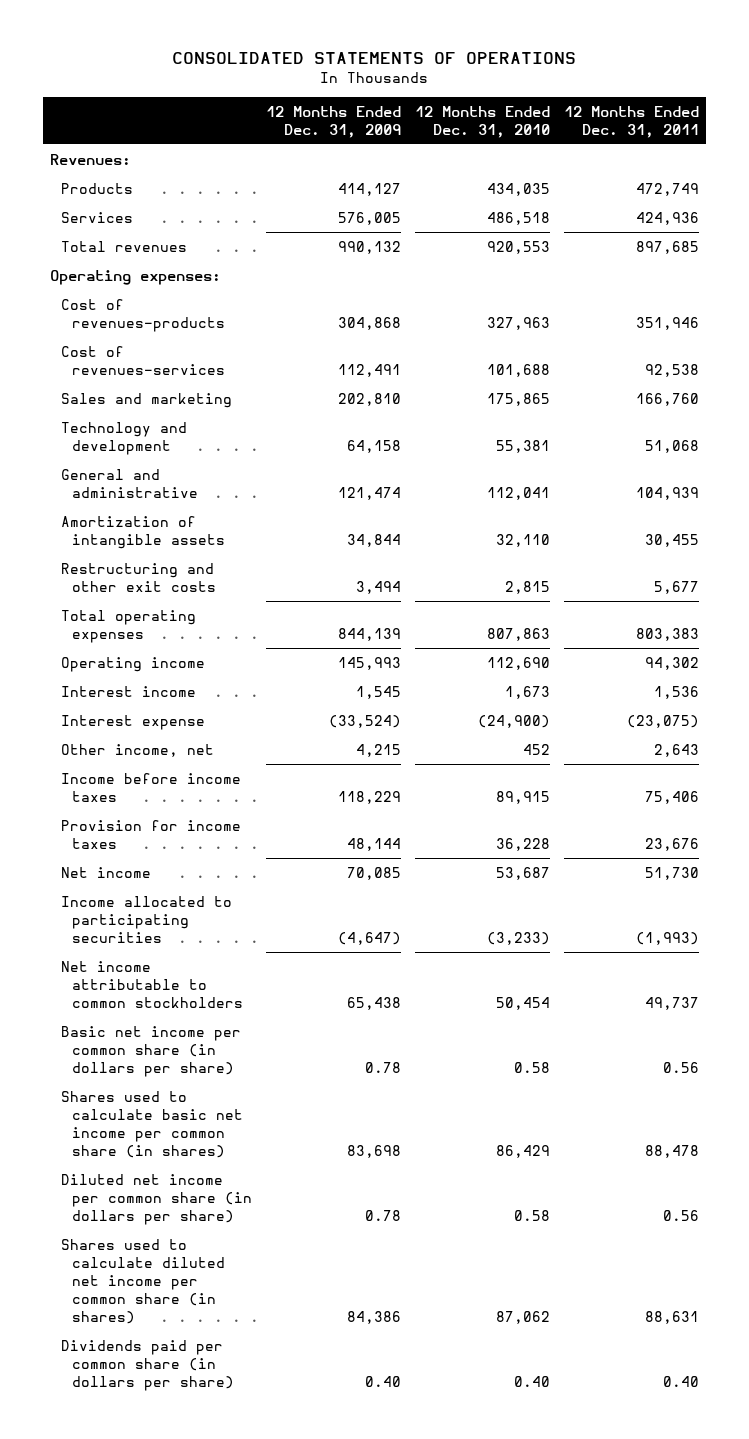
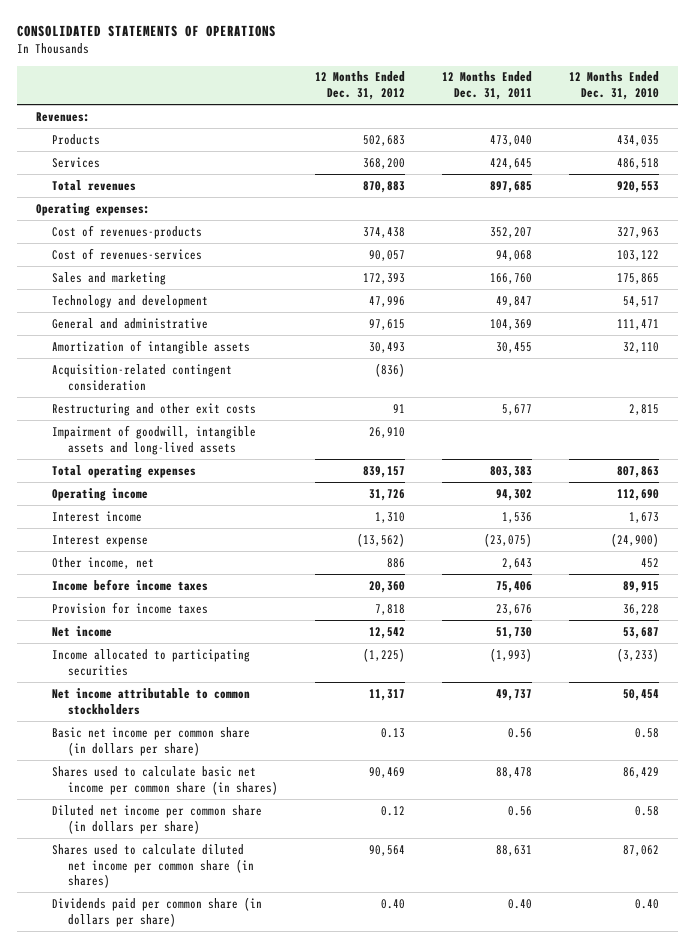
[265,105,401,138] 12 Months Ended Dec. 31, 2009 -> none
none -> [315,71,406,101] 12 Months Ended Dec. 31, 2012
[636,182,700,196] 472,749 -> [490,134,533,146] 473,040
[636,211,700,225] 424,936 -> [490,157,533,169] 424,645
[636,316,700,330] 351,946 -> [490,226,533,238] 352,207
[486,363,550,377] 101,688 -> [617,249,660,261] 103,122
[645,363,700,377] 92,538 -> [496,249,533,261] 94,068
[495,439,550,453] 55,381 -> [623,295,660,307] 54,517
[645,439,700,453] 51,068 -> [496,295,533,307] 49,847
[486,486,550,500] 112,041 -> [617,318,660,330] 111,471
[636,486,700,500] 104,939 -> [490,318,533,330] 104,369
none -> [51,363,232,391] Acquisition-related contingent consideration
none -> [51,424,256,455] Impairment of goodwill, intangible assets and long-lived assets

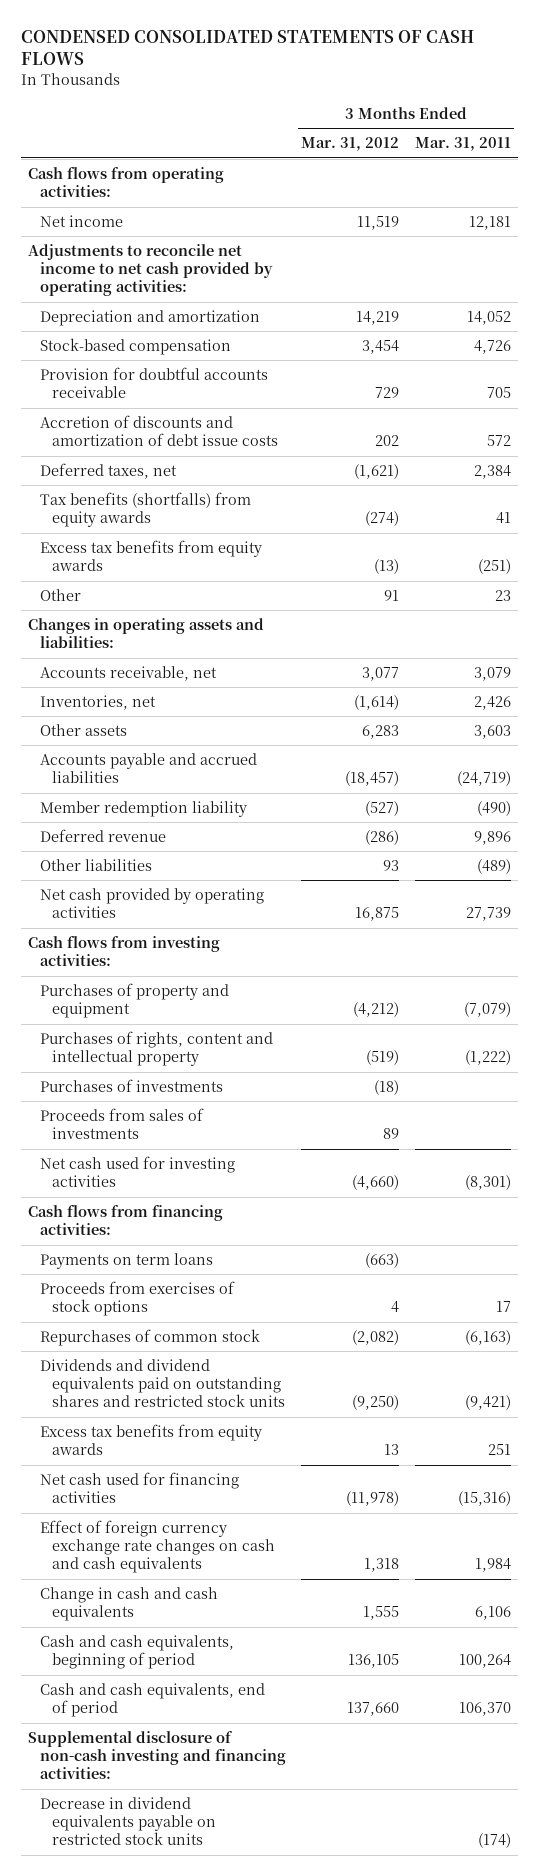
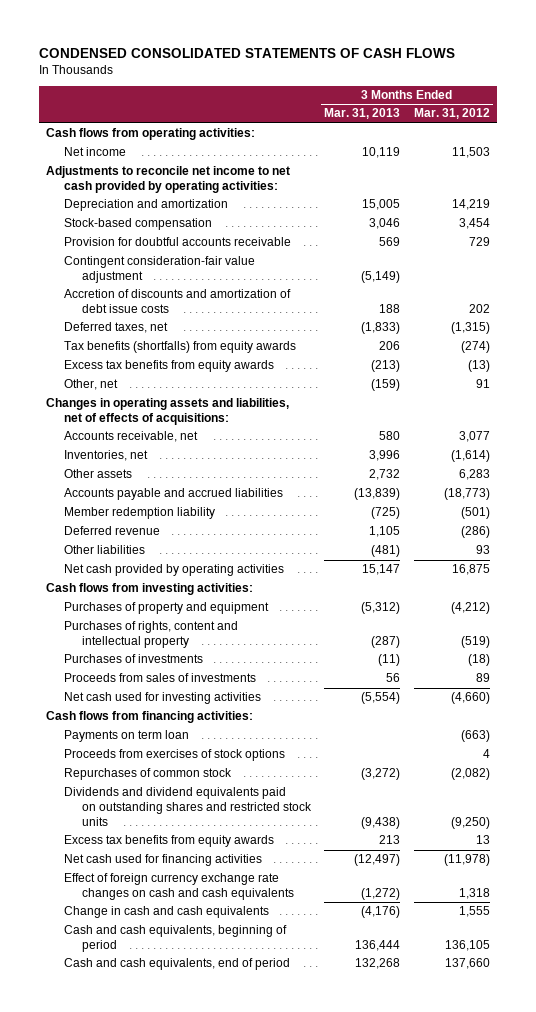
[414,137,511,152] Mar. 31, 2011 -> none
none -> [324,108,401,120] Mar. 31, 2013
[357,215,400,230] 11,519 -> [451,147,490,159] 11,503
none -> [64,256,256,283] Contingent consideration-fair value adjustment
[354,463,400,479] (1,621) -> [450,322,490,335] (1,315)
[40,588,82,601] Other -> [64,379,119,391] Other, net
[28,617,265,649] Changes in operating assets and liabilities: -> [46,398,290,425] Changes in operating assets and liabilities, net of effects of acquisitions:
[345,771,400,787] (18,457) -> [443,488,490,501] (18,773)
[365,800,400,816] (527) -> [460,507,490,520] (501)
[40,1252,214,1269] Payments on term loans -> [64,730,190,743] Payments on term loan
[28,1730,287,1780] Supplemental disclosure of non-cash investing and financing activities: -> none
[40,1796,217,1846] Decrease in dividend equivalents payable on restricted stock units -> none

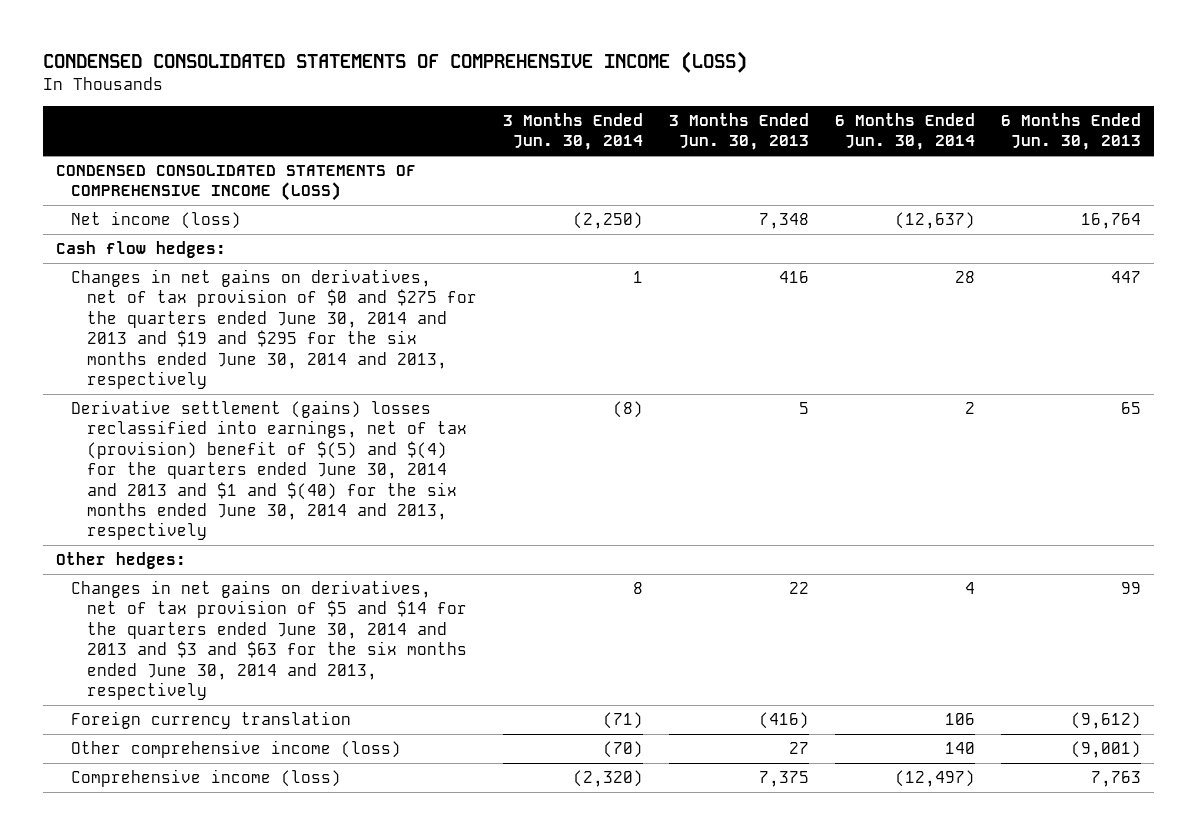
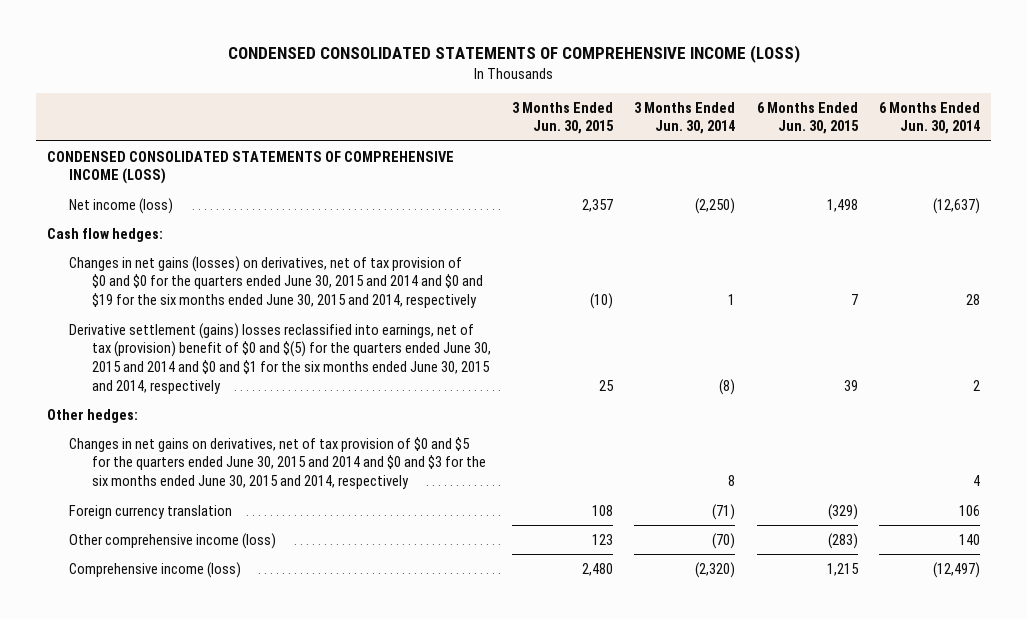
[668,112,809,151] 3 Months Ended Jun. 30, 2013 -> none
[1001,112,1142,151] 6 Months Ended Jun. 30, 2013 -> none
none -> [511,101,614,135] 3 Months Ended Jun. 30, 2015
none -> [756,101,859,135] 6 Months Ended Jun. 30, 2015
[71,268,477,389] Changes in net gains on derivatives, net of tax provision of $0 and $275 for the quarters ended June 30, 2014 and 2013 and $19 and $295 for the six months ended June 30, 2014 and 2013, respectively -> [69,255,483,309] Changes in net gains (losses) on derivatives, net of tax provision of $0 and $0 for the quarters ended June 30, 2015 and 2014 and $0 and $19 for the six months ended June 30, 2015 and 2014, respectively
[71,399,467,541] Derivative settlement (gains) losses reclassified into earnings, net of tax (provision) benefit of $(5) and $(4) for the quarters ended June 30, 2014 and 2013 and $1 and $(40) for the six months ended June 30, 2014 and 2013, respectively -> [69,322,491,395] Derivative settlement (gains) losses reclassified into earnings, net of tax (provision) benefit of $0 and $(5) for the quarters ended June 30, 2015 and 2014 and $0 and $1 for the six months ended June 30, 2015 and 2014, respectively
[71,579,467,700] Changes in net gains on derivatives, net of tax provision of $5 and $14 for the quarters ended June 30, 2014 and 2013 and $3 and $63 for the six months ended June 30, 2014 and 2013, respectively -> [69,436,486,490] Changes in net gains on derivatives, net of tax provision of $0 and $5 for the quarters ended June 30, 2015 and 2014 and $0 and $3 for the six months ended June 30, 2015 and 2014, respectively

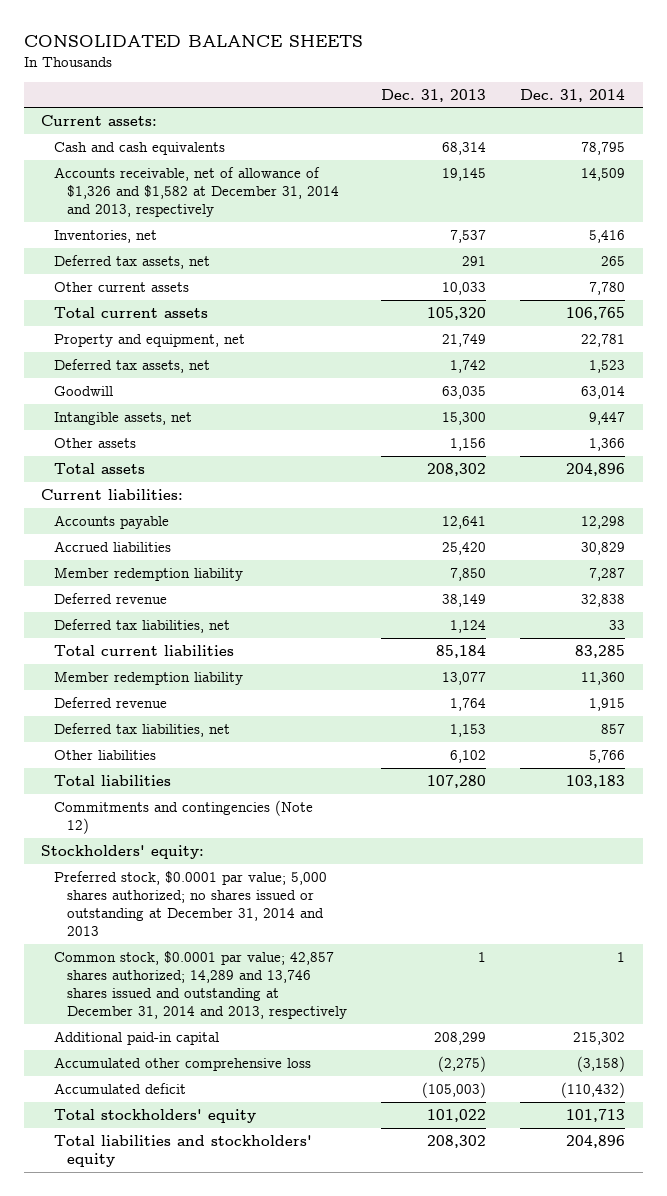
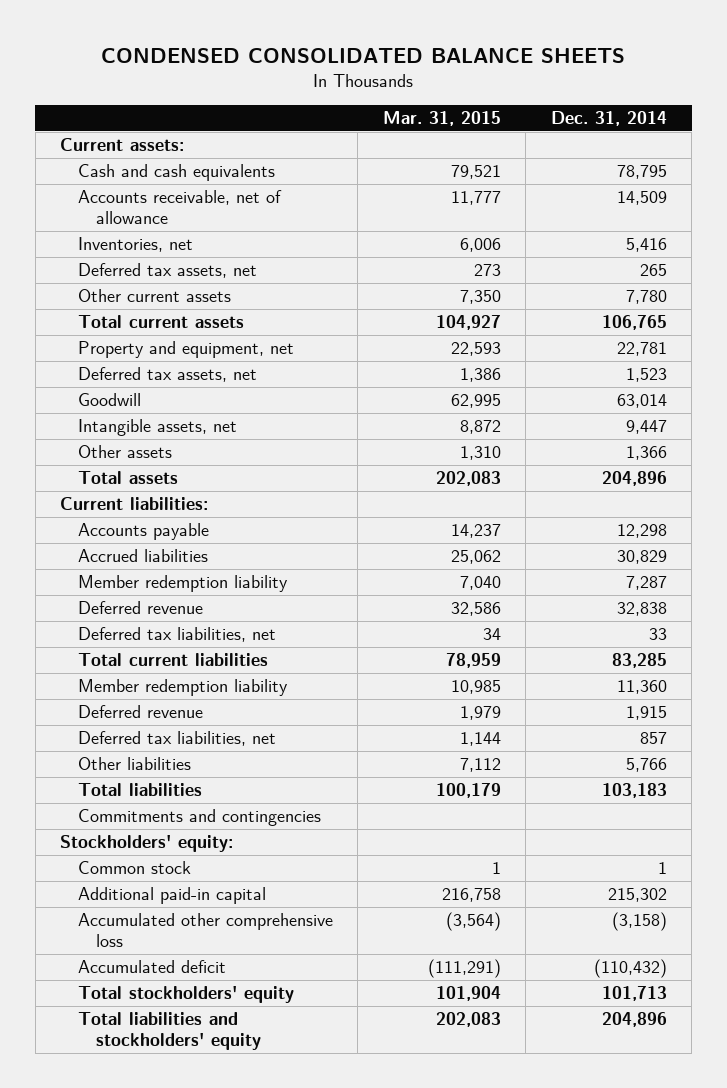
[23,34,363,47] CONSOLIDATED BALANCE SHEETS -> [101,47,626,63] CONDENSED CONSOLIDATED BALANCE SHEETS
[381,88,487,102] Dec. 31, 2013 -> none
none -> [382,110,501,126] Mar. 31, 2015
[54,166,340,217] Accounts receivable, net of allowance of $1,326 and $1,582 at December 31, 2014 and 2013, respectively -> [78,190,283,225] Accounts receivable, net of allowance
[54,799,314,834] Commitments and contingencies (Note 12) -> [78,809,322,827] Commitments and contingencies
[54,870,328,936] Preferred stock, $0.0001 par value; 5,000 shares authorized; no shares issued or outstanding at December 31, 2014 and 2013 -> none
[54,950,348,1019] Common stock, $0.0001 par value; 42,857 shares authorized; 14,289 and 13,746 shares issued and outstanding at December 31, 2014 and 2013, respectively -> [78,861,192,875] Common stock

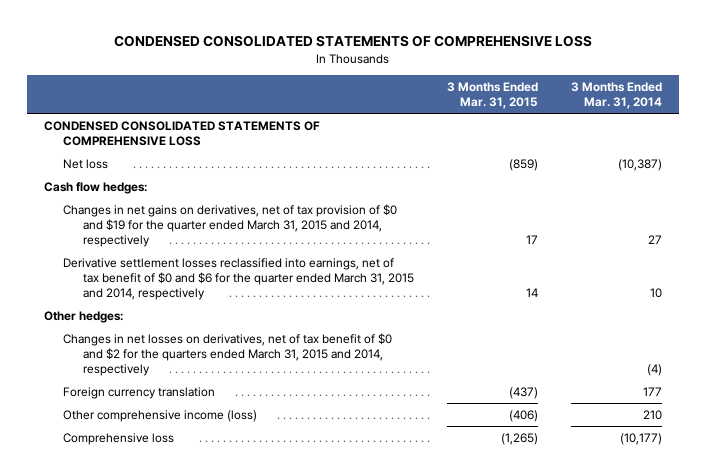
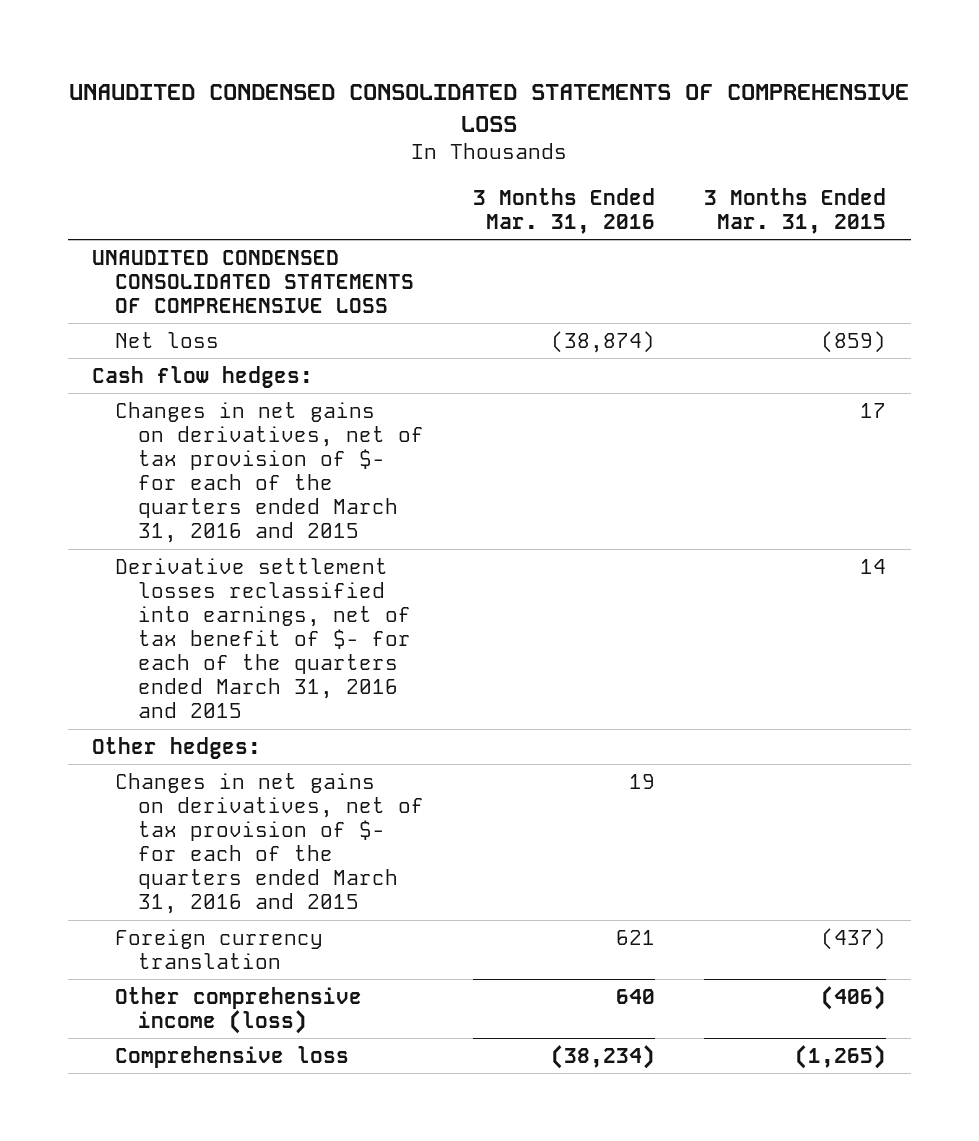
[114,35,593,48] CONDENSED CONSOLIDATED STATEMENTS OF COMPREHENSIVE LOSS -> [69,83,910,132] UNAUDITED CONDENSED CONSOLIDATED STATEMENTS OF COMPREHENSIVE LOSS
[571,81,663,109] 3 Months Ended Mar. 31, 2014 -> none
none -> [472,187,655,234] 3 Months Ended Mar. 31, 2016
[44,120,321,146] CONDENSED CONSOLIDATED STATEMENTS OF COMPREHENSIVE LOSS -> [92,249,415,313] UNAUDITED CONDENSED CONSOLIDATED STATEMENTS OF COMPREHENSIVE LOSS
[63,203,398,247] Changes in net gains on derivatives, net of tax provision of $0 and $19 for the quarter ended March 31, 2015 and 2014, respectively -> [115,401,424,544] Changes in net gains on derivatives, net of tax provision of $- for each of the quarters ended March 31, 2016 and 2015
[63,257,414,300] Derivative settlement losses reclassified into earnings, net of tax benefit of $0 and $6 for the quarter ended March 31, 2015 and 2014, respectively -> [115,557,411,719] Derivative settlement losses reclassified into earnings, net of tax benefit of $- for each of the quarters ended March 31, 2016 and 2015
[63,332,393,376] Changes in net losses on derivatives, net of tax benefit of $0 and $2 for the quarters ended March 31, 2015 and 2014, respectively -> [115,772,424,915] Changes in net gains on derivatives, net of tax provision of $- for each of the quarters ended March 31, 2016 and 2015

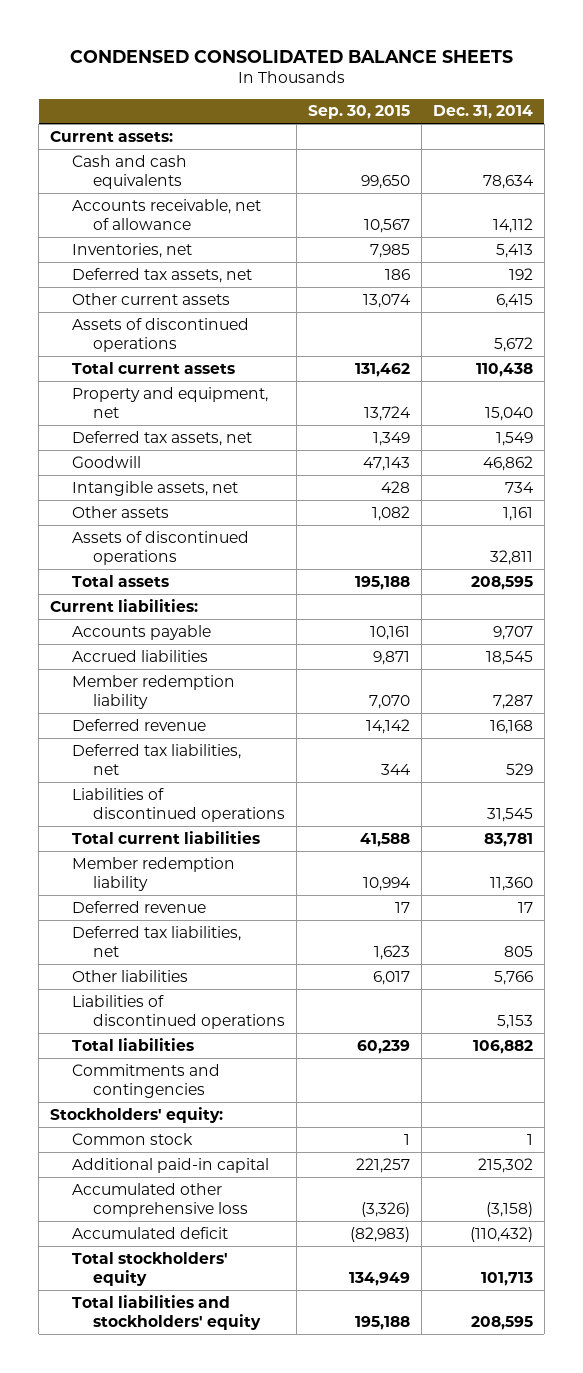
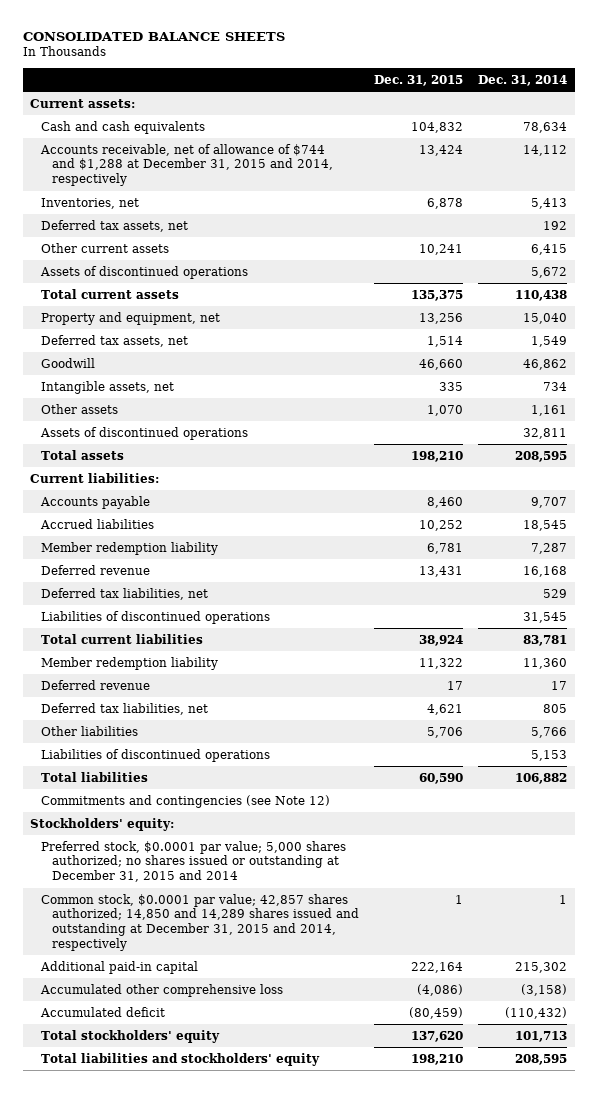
[69,49,513,63] CONDENSED CONSOLIDATED BALANCE SHEETS -> [22,31,285,41] CONSOLIDATED BALANCE SHEETS
[308,105,411,120] Sep. 30, 2015 -> none
none -> [374,74,464,86] Dec. 31, 2015
[71,198,261,230] Accounts receivable, net of allowance -> [40,143,334,187] Accounts receivable, net of allowance of $744 and $1,288 at December 31, 2015 and 2014, respectively
[71,1063,220,1098] Commitments and contingencies -> [41,794,331,808] Commitments and contingencies (see Note 12)
none -> [41,840,347,883] Preferred stock, $0.0001 par value; 5,000 shares authorized; no shares issued or outstanding at December 31, 2015 and 2014
[71,1132,193,1145] Common stock -> [41,893,360,951] Common stock, $0.0001 par value; 42,857 shares authorized; 14,850 and 14,289 shares issued and outstanding at December 31, 2015 and 2014, respectively

